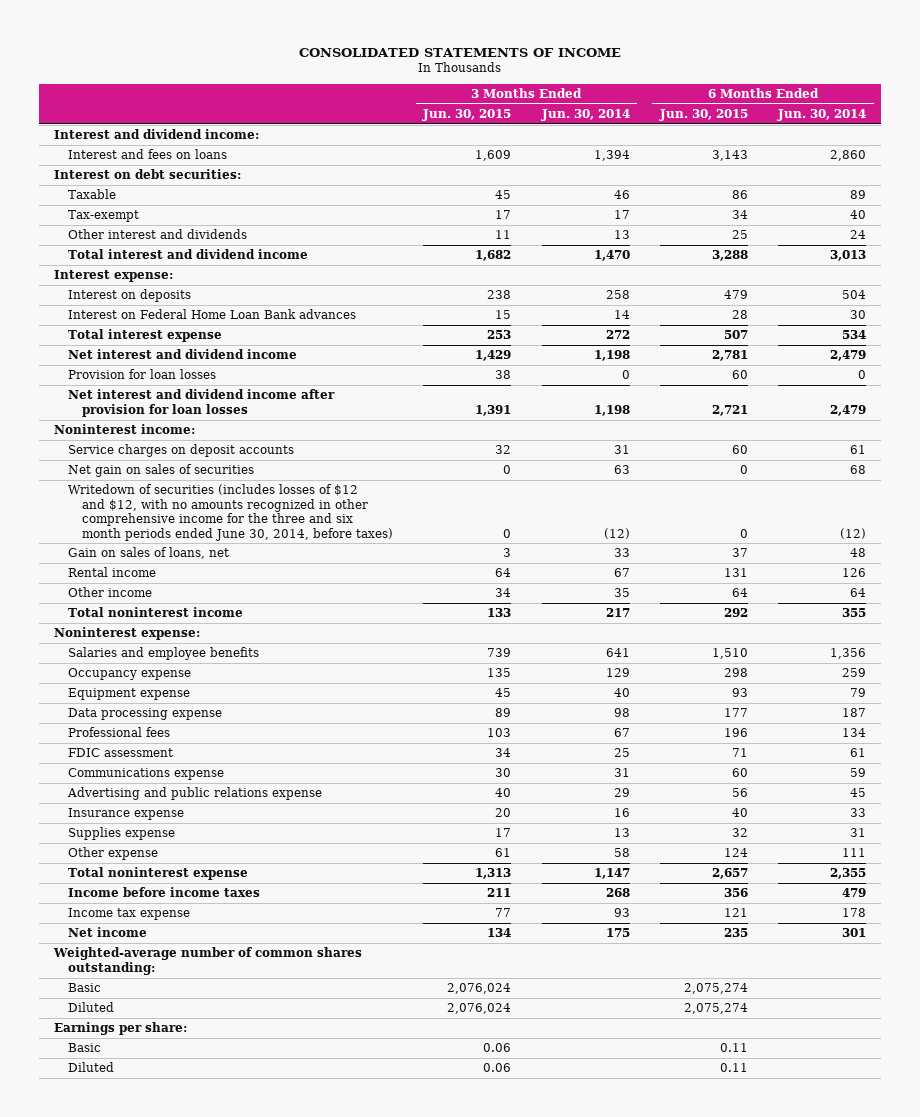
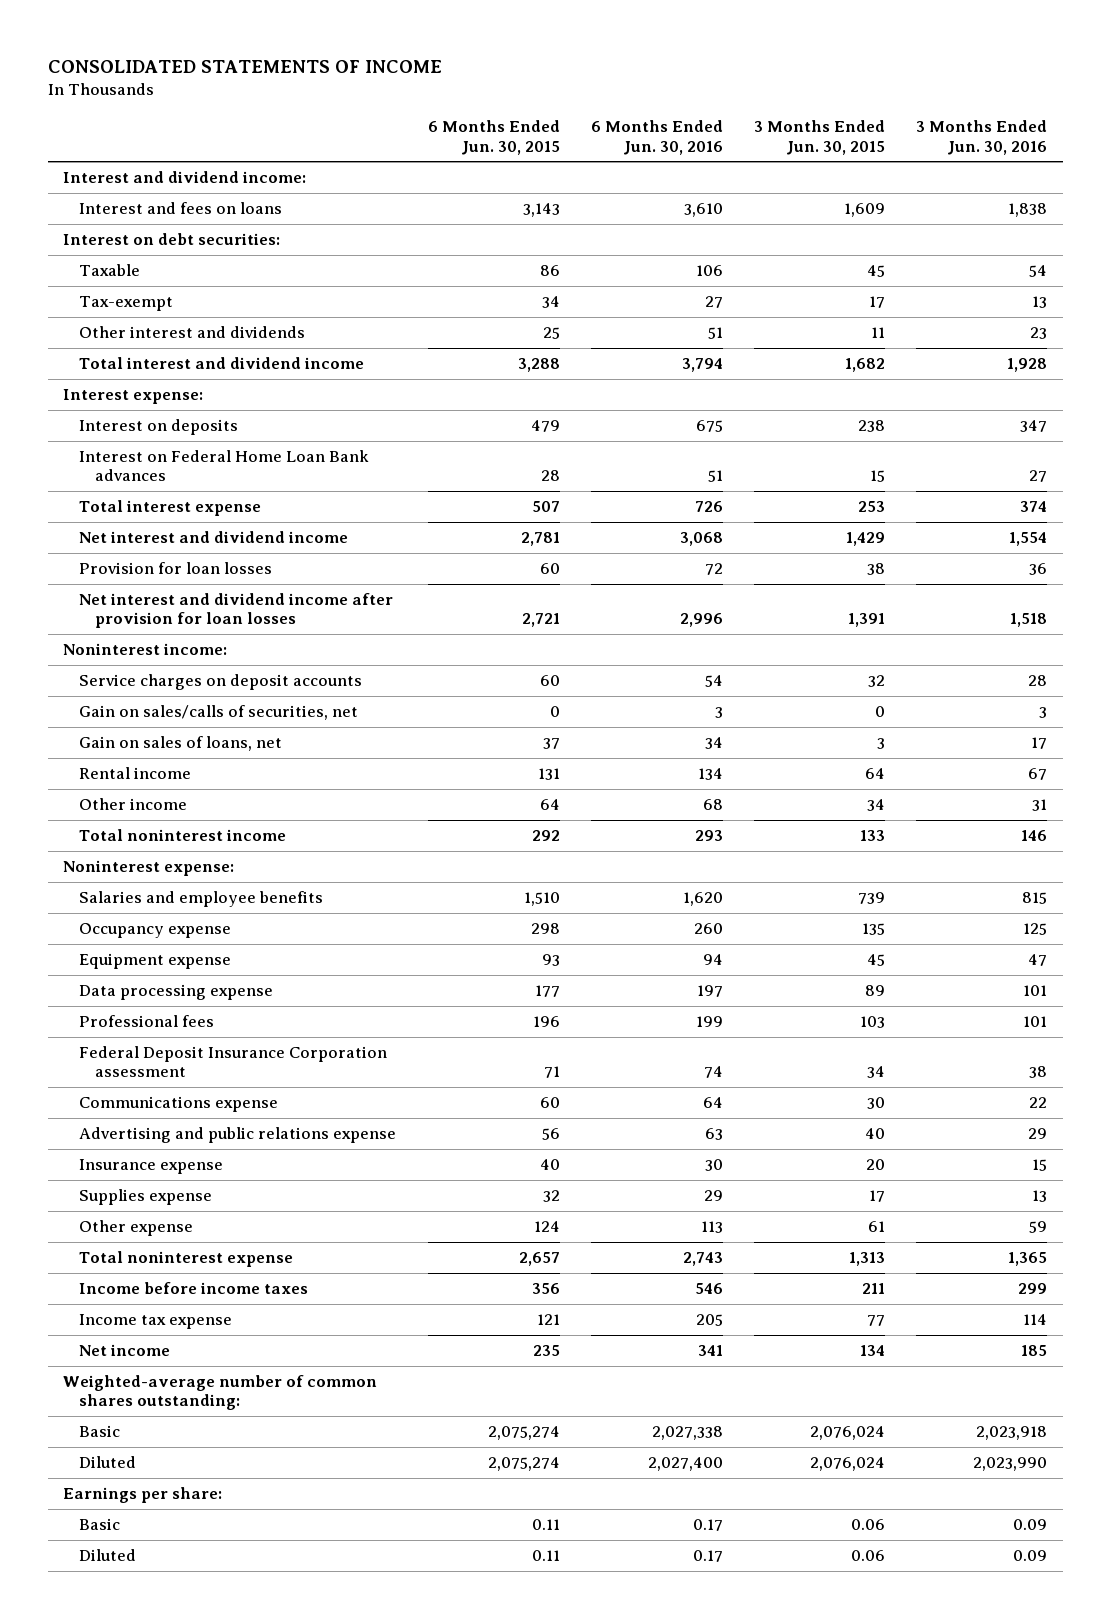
[540,108,630,121] Jun. 30, 2014 -> none
[777,108,867,121] Jun. 30, 2014 -> none
none -> [590,120,723,155] 6 Months Ended Jun. 30, 2016
none -> [916,120,1048,155] 3 Months Ended Jun. 30, 2016
[68,484,394,541] Writedown of securities (includes losses of $12 and $12, with no amounts recognized in other comprehensive income for the three and six month periods ended June 30, 2014, before taxes) -> none
[68,464,255,478] Net gain on sales of securities -> [79,704,359,720] Gain on sales/calls of securities, net
[68,748,174,758] FDIC assessment -> [79,1045,388,1078] Federal Deposit Insurance Corporation assessment

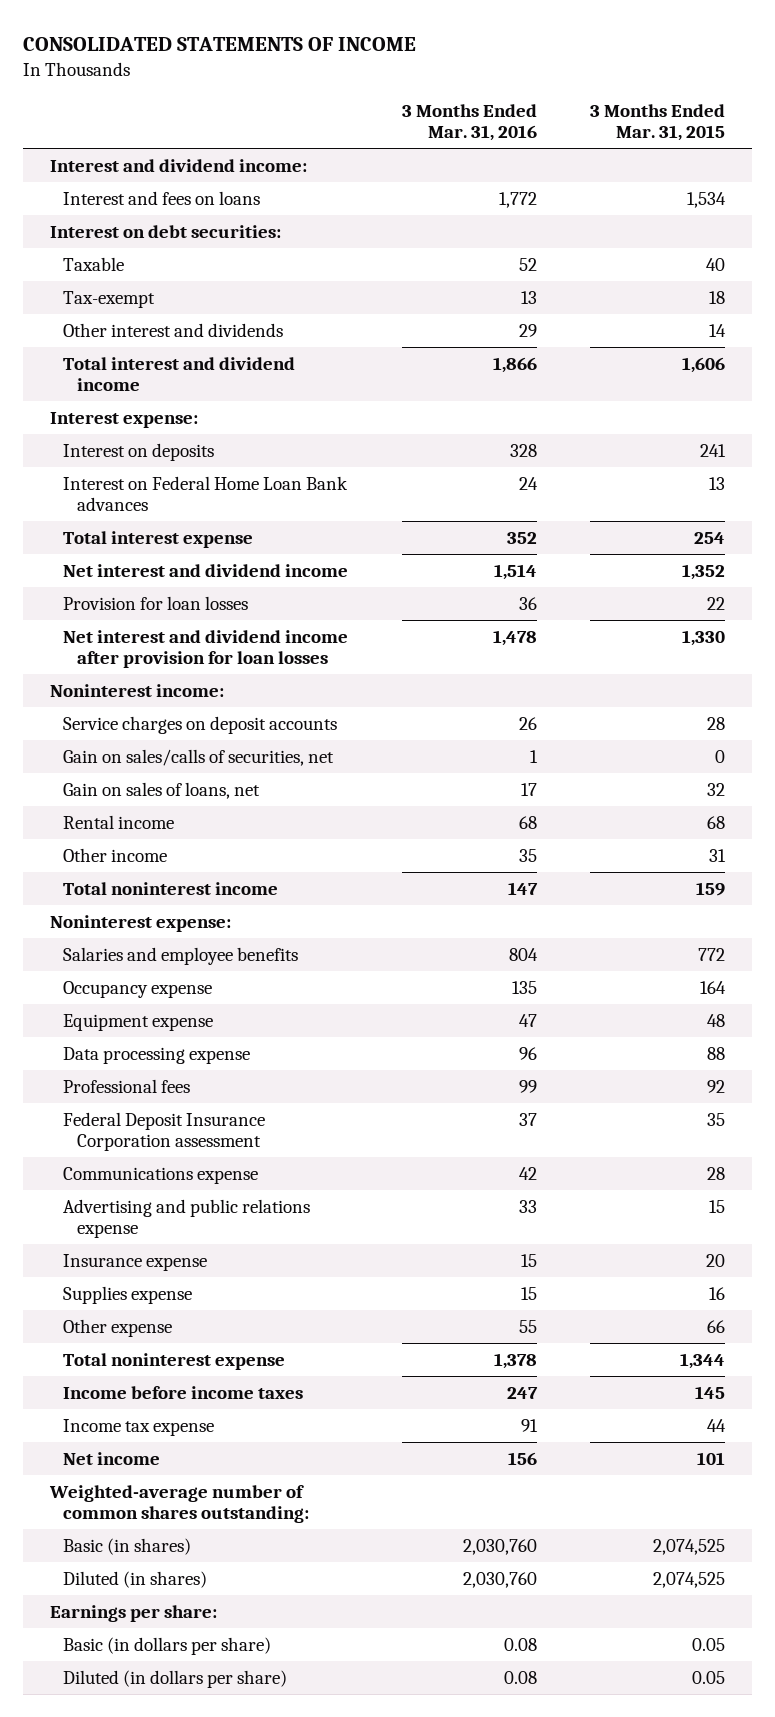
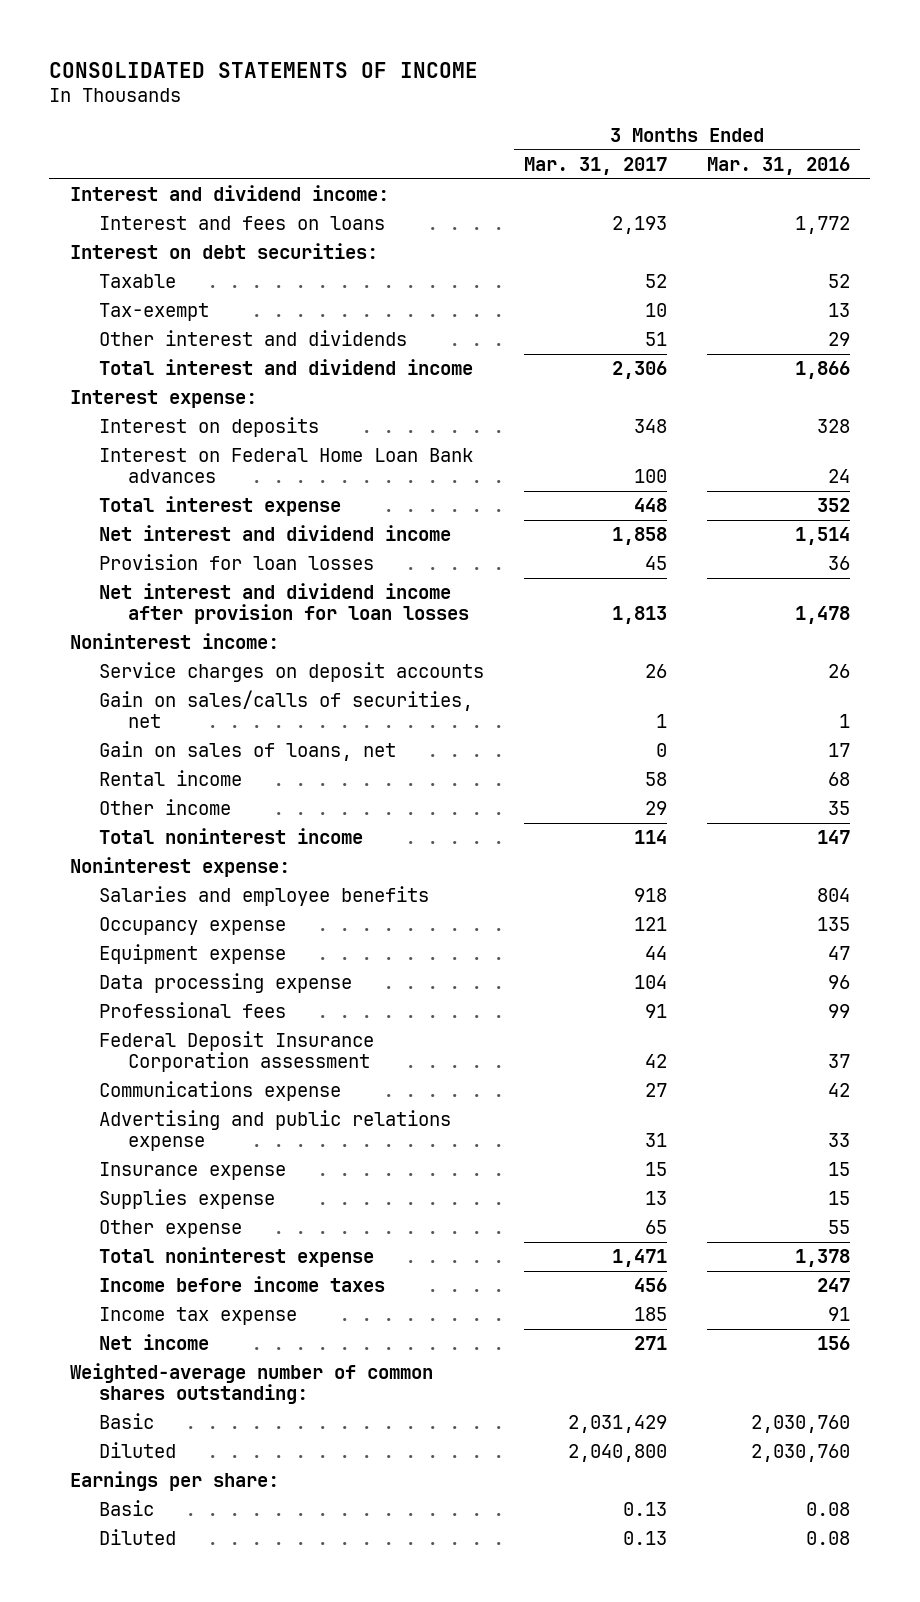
[590,103,726,142] 3 Months Ended Mar. 31, 2015 -> none
none -> [523,156,667,175] Mar. 31, 2017
[63,1537,192,1555] Basic (in shares) -> [98,1413,154,1430] Basic
[63,1570,208,1588] Diluted (in shares) -> [98,1442,176,1459] Diluted
[63,1636,272,1655] Basic (in dollars per share) -> [98,1500,154,1517] Basic
[63,1669,288,1688] Diluted (in dollars per share) -> [98,1529,176,1546] Diluted

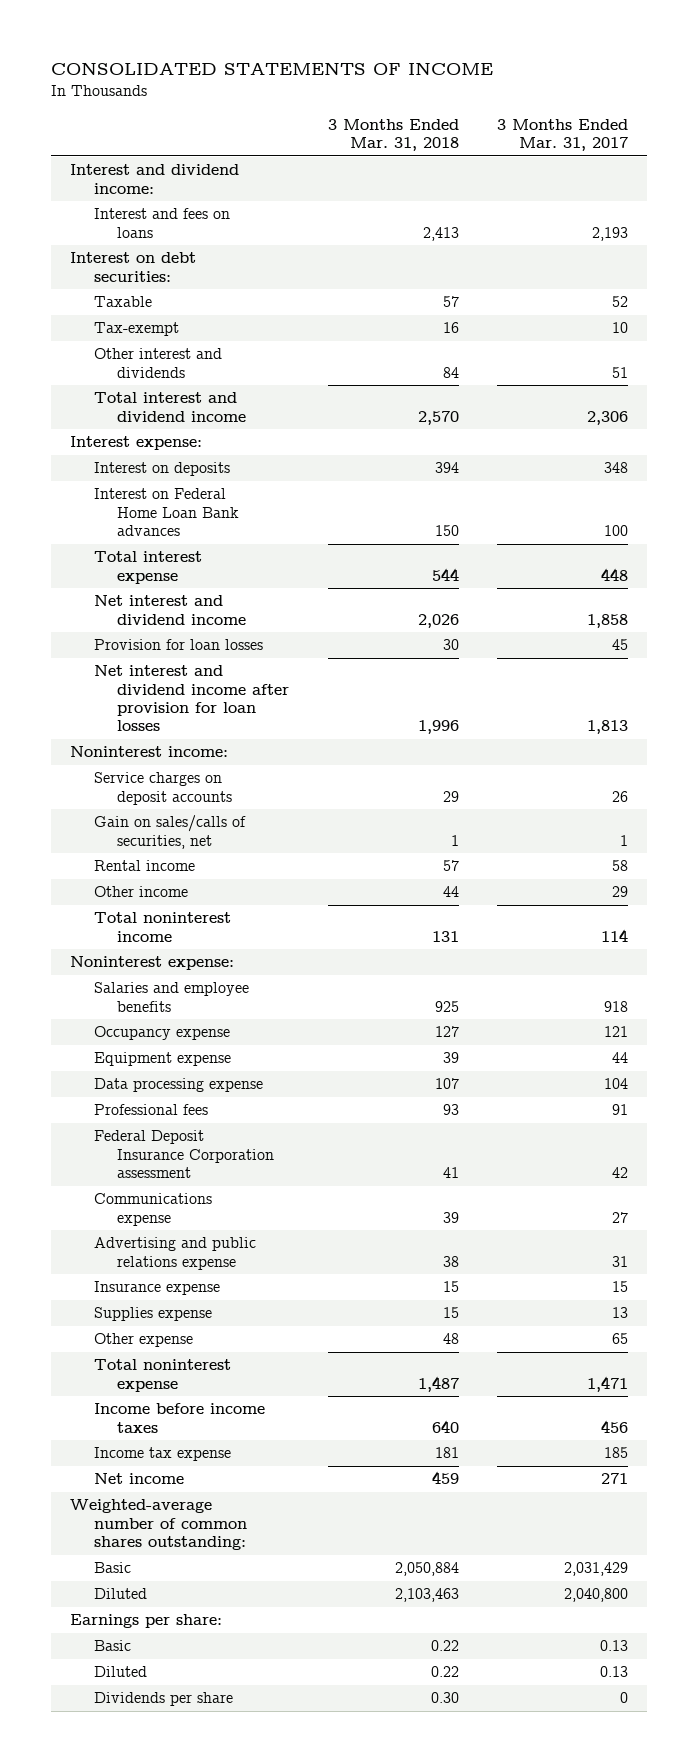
[707,156,851,175] Mar. 31, 2016 -> none
none -> [327,118,459,151] 3 Months Ended Mar. 31, 2018
[98,741,396,762] Gain on sales of loans, net -> none
none -> [93,1692,233,1707] Dividends per share

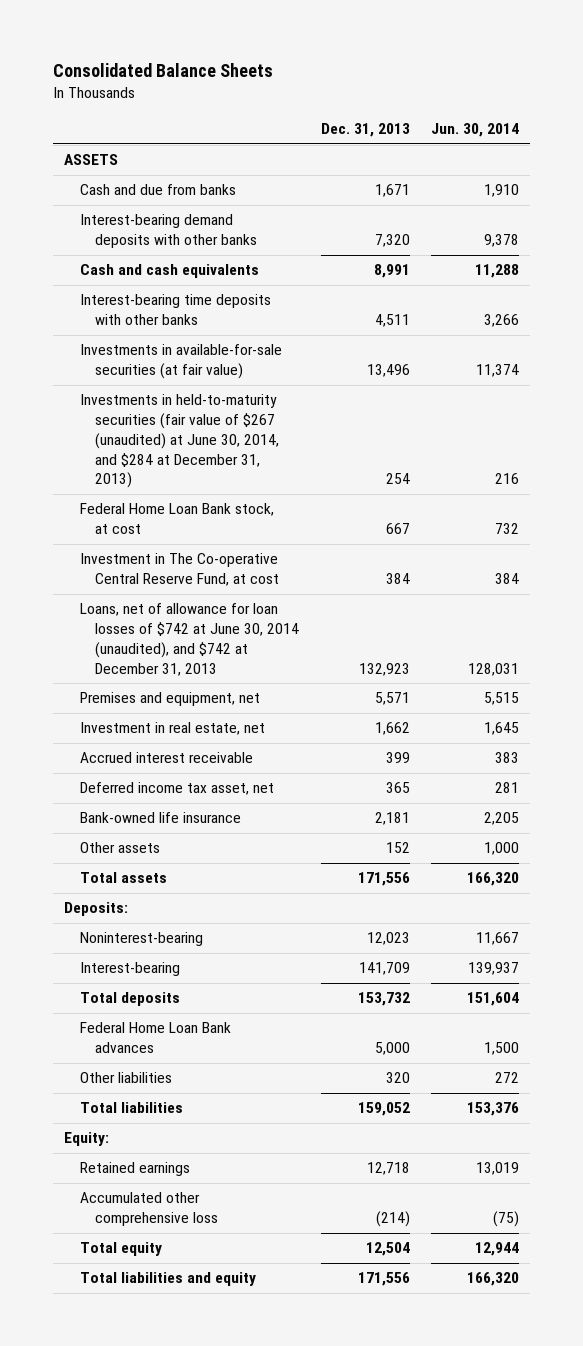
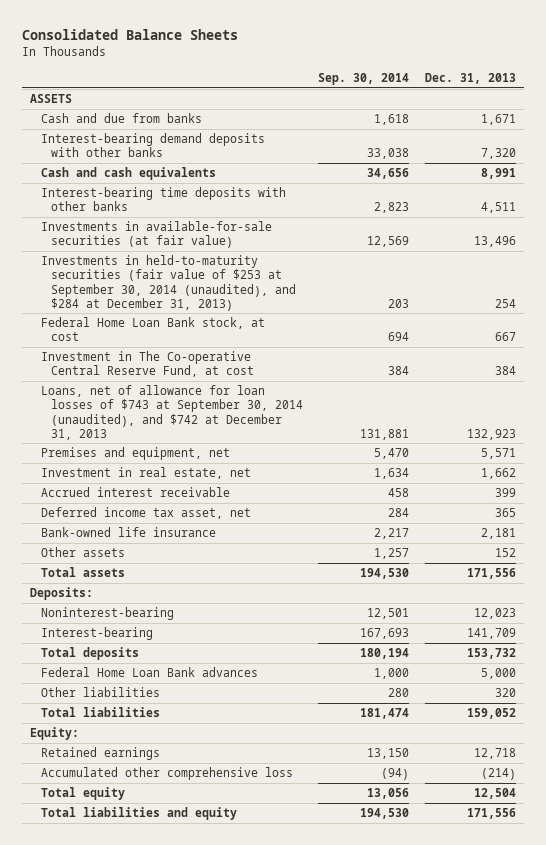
[431,123,520,138] Jun. 30, 2014 -> none
none -> [318,73,410,86] Sep. 30, 2014
[79,394,280,489] Investments in held-to-maturity securities (fair value of $267 (unaudited) at June 30, 2014, and $284 at December 31, 2013) -> [40,255,296,311] Investments in held-to-maturity securities (fair value of $253 at September 30, 2014 (unaudited), and $284 at December 31, 2013)
[79,603,300,676] Loans, net of allowance for loan losses of $742 at June 30, 2014 (unaudited), and $742 at December 31, 2013 -> [40,385,303,440] Loans, net of allowance for loan losses of $743 at September 30, 2014 (unaudited), and $742 at December 31, 2013

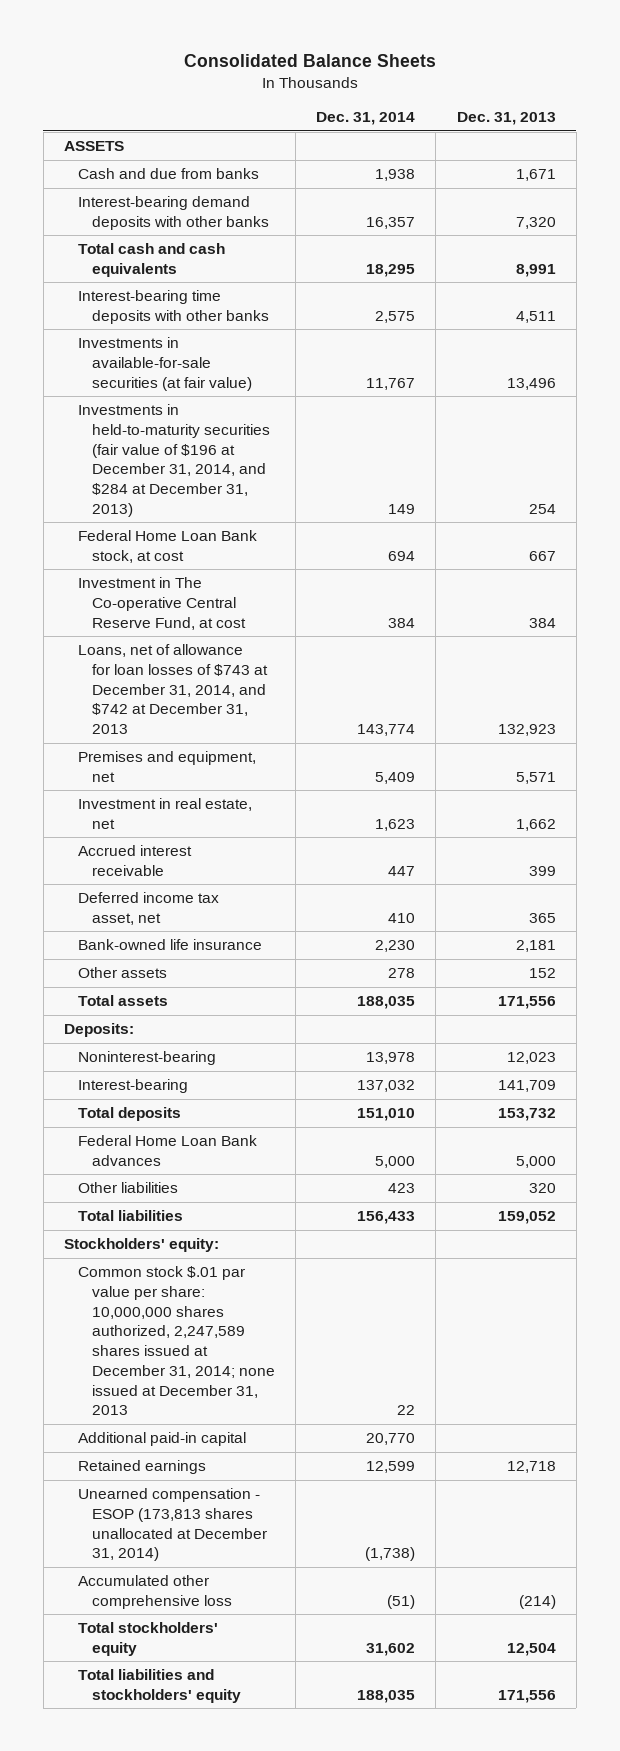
[318,73,410,86] Sep. 30, 2014 -> none
none -> [316,112,416,126] Dec. 31, 2014
[40,167,216,181] Cash and cash equivalents -> [77,243,225,277] Total cash and cash equivalents
[40,255,296,311] Investments in held-to-maturity securities (fair value of $253 at September 30, 2014 (unaudited), and $284 at December 31, 2013) -> [77,404,270,517] Investments in held-to-maturity securities (fair value of $196 at December 31, 2014, and $284 at December 31, 2013)
[40,385,303,440] Loans, net of allowance for loan losses of $743 at September 30, 2014 (unaudited), and $742 at December 31, 2013 -> [77,644,268,735] Loans, net of allowance for loan losses of $743 at December 31, 2014, and $742 at December 31, 2013
[30,727,80,741] Equity: -> [64,1238,220,1253] Stockholders' equity:
none -> [77,1266,275,1416] Common stock $.01 par value per share: 10,000,000 shares authorized, 2,247,589 shares issued at December 31, 2014; none issued at December 31, 2013
none -> [77,1432,246,1447] Additional paid-in capital
none -> [77,1488,267,1562] Unearned compensation - ESOP (173,813 shares unallocated at December 31, 2014)
[40,787,125,801] Total equity -> [77,1622,218,1656] Total stockholders' equity
[40,807,237,821] Total liabilities and equity -> [77,1669,241,1703] Total liabilities and stockholders' equity

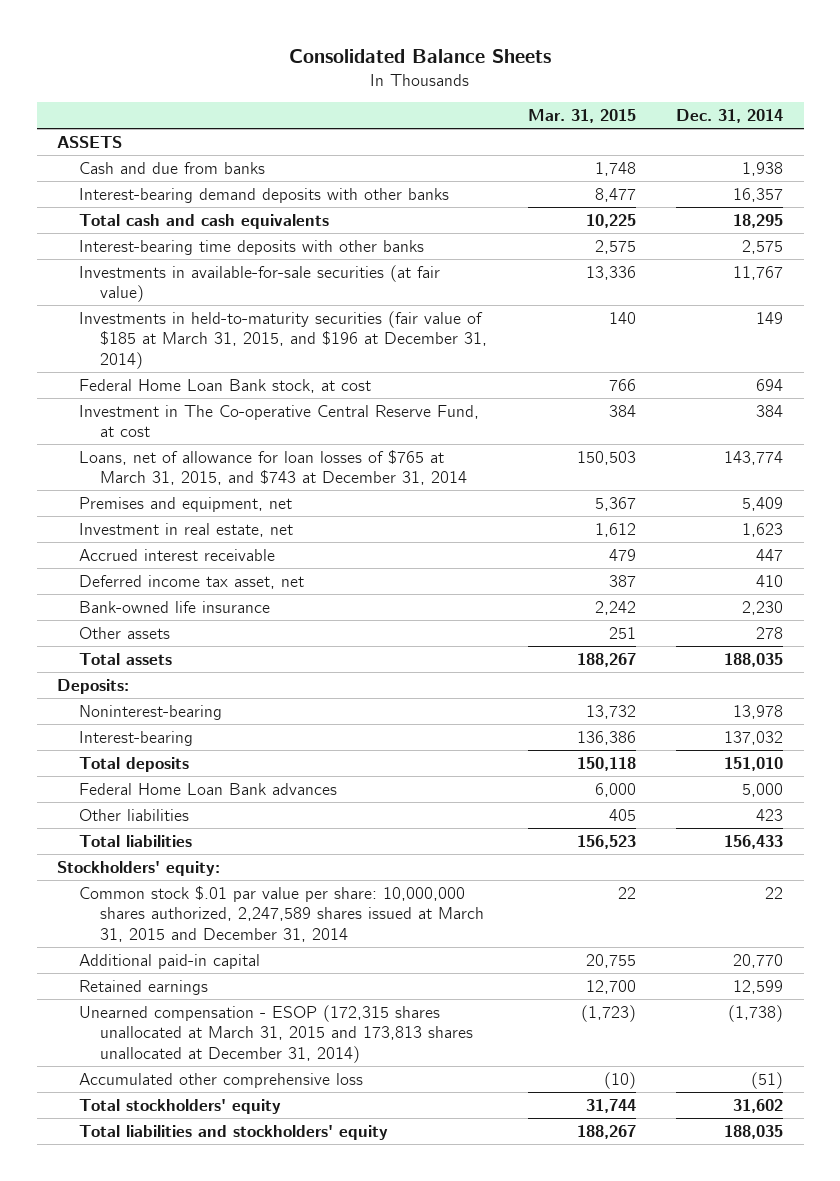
[456,112,556,126] Dec. 31, 2013 -> none
none -> [527,109,636,124] Mar. 31, 2015
[77,404,270,517] Investments in held-to-maturity securities (fair value of $196 at December 31, 2014, and $284 at December 31, 2013) -> [78,310,488,370] Investments in held-to-maturity securities (fair value of $185 at March 31, 2015, and $196 at December 31, 2014)
[77,644,268,735] Loans, net of allowance for loan losses of $743 at December 31, 2014, and $742 at December 31, 2013 -> [78,449,468,486] Loans, net of allowance for loan losses of $765 at March 31, 2015, and $743 at December 31, 2014
[77,1266,275,1416] Common stock $.01 par value per share: 10,000,000 shares authorized, 2,247,589 shares issued at December 31, 2014; none issued at December 31, 2013 -> [78,885,485,943] Common stock $.01 par value per share: 10,000,000 shares authorized, 2,247,589 shares issued at March 31, 2015 and December 31, 2014
[77,1488,267,1562] Unearned compensation - ESOP (173,813 shares unallocated at December 31, 2014) -> [78,1004,474,1064] Unearned compensation - ESOP (172,315 shares unallocated at March 31, 2015 and 173,813 shares unallocated at December 31, 2014)

